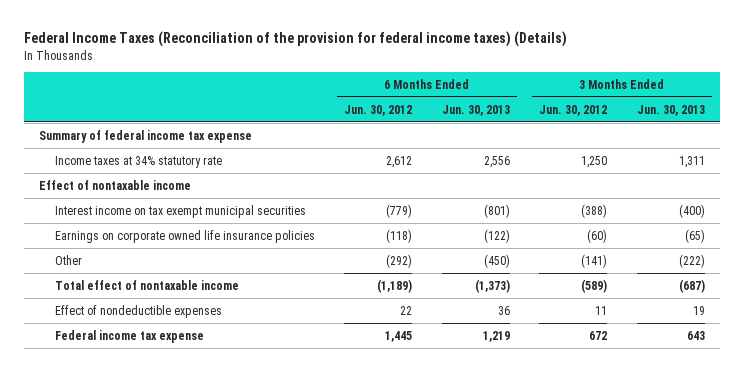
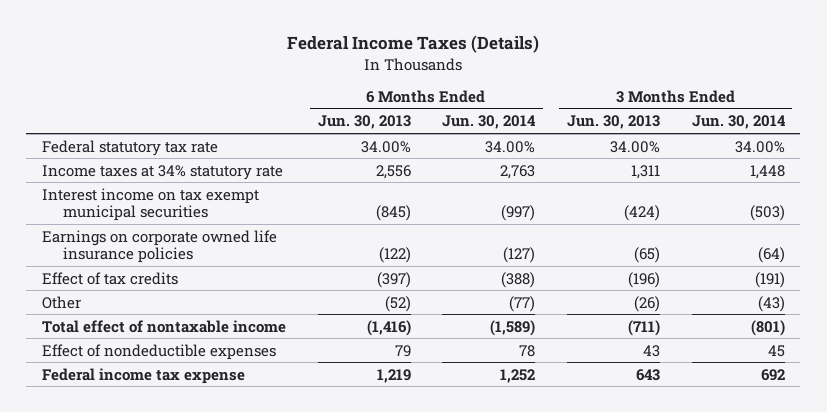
[24,31,568,48] Federal Income Taxes (Reconciliation of the provision for federal income taxes) (Details) -> [287,35,540,54] Federal Income Taxes (Details)
[344,104,413,116] Jun. 30, 2012 -> none
[539,104,608,116] Jun. 30, 2012 -> none
none -> [442,115,537,130] Jun. 30, 2014
none -> [691,115,786,130] Jun. 30, 2014
[39,129,253,143] Summary of federal income tax expense -> none
none -> [42,139,219,156] Federal statutory tax rate
[39,179,192,190] Effect of nontaxable income -> none
[483,203,510,218] (801) -> [375,204,411,221] (845)
[678,203,705,218] (400) -> [623,204,660,221] (424)
none -> [42,271,179,285] Effect of tax credits
[483,253,510,268] (450) -> [384,295,411,312] (52)
[678,253,705,268] (222) -> [633,295,660,312] (26)
[474,278,510,293] (1,373) -> [366,319,411,336] (1,416)
[678,278,705,293] (687) -> [627,319,660,336] (711)
[497,305,510,315] 36 -> [394,344,411,357] 79
[692,305,705,315] 19 -> [642,344,660,357] 43

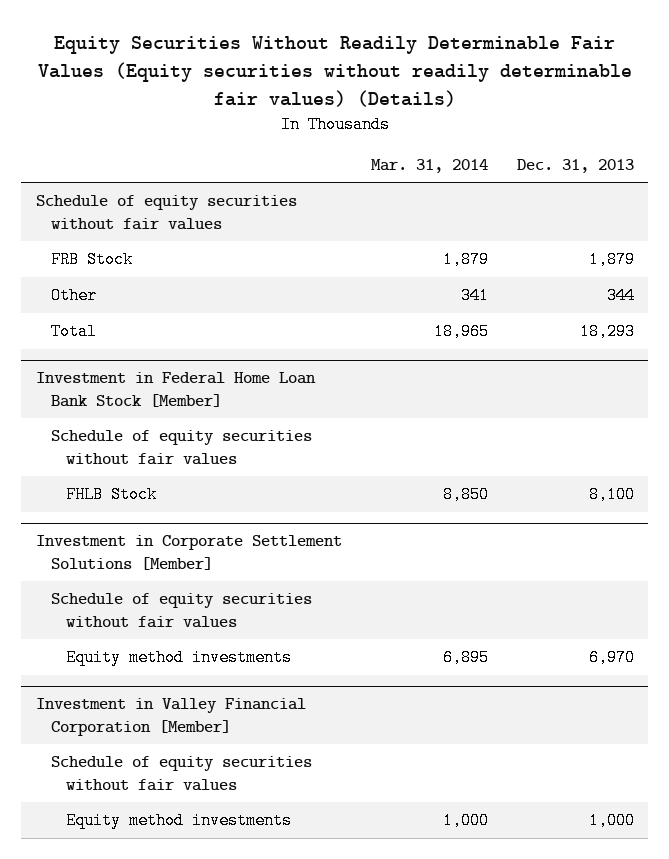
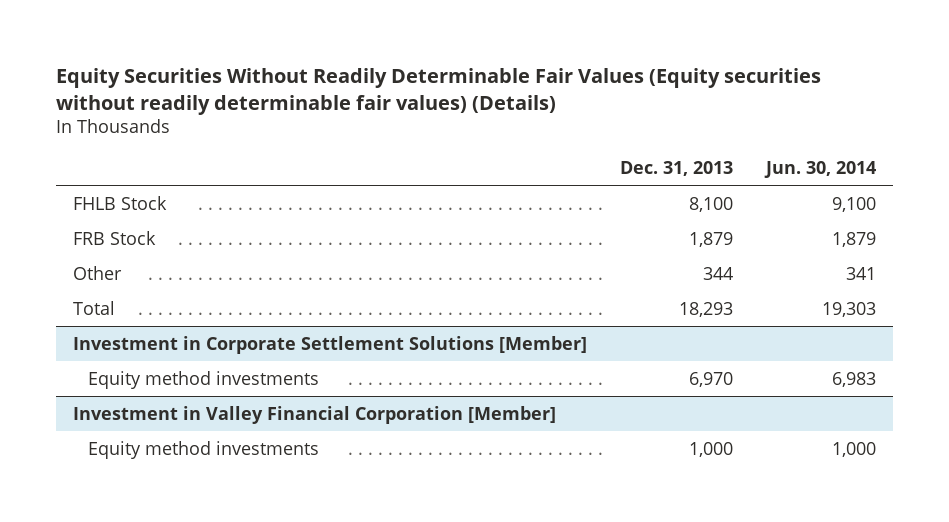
[370,158,488,173] Mar. 31, 2014 -> none
none -> [764,160,877,178] Jun. 30, 2014
[35,195,297,230] Schedule of equity securities without fair values -> none
none -> [72,195,167,210] FHLB Stock
[35,372,316,407] Investment in Federal Home Loan Bank Stock [Member] -> none
[50,430,312,465] Schedule of equity securities without fair values -> none
[66,486,158,504] FHLB Stock -> none
[50,593,312,628] Schedule of equity securities without fair values -> none
[50,756,312,791] Schedule of equity securities without fair values -> none

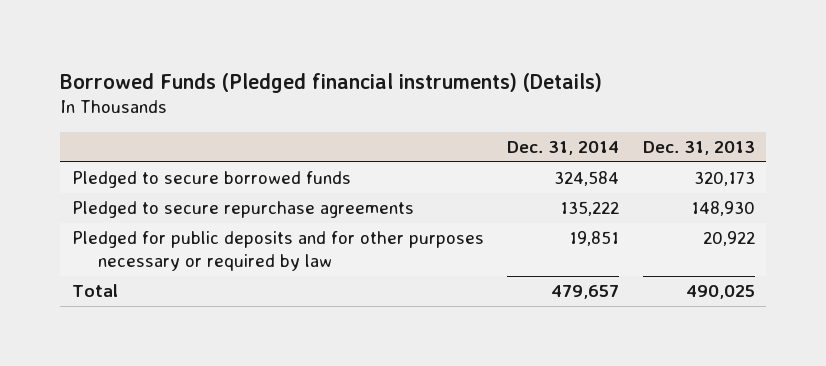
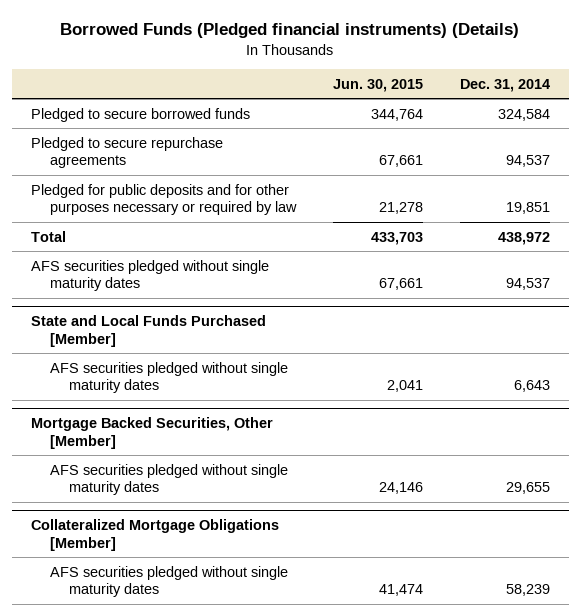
[642,140,755,155] Dec. 31, 2013 -> none
none -> [333,78,424,92] Jun. 30, 2015
[560,201,620,217] 135,222 -> [506,155,551,168] 94,537
[551,285,620,300] 479,657 -> [498,231,551,245] 438,972
none -> [30,259,269,292] AFS securities pledged without single maturity dates
none -> [30,315,266,347] State and Local Funds Purchased [Member]
none -> [50,361,289,394] AFS securities pledged without single maturity dates
none -> [30,417,273,449] Mortgage Backed Securities, Other [Member]
none -> [50,463,289,496] AFS securities pledged without single maturity dates
none -> [30,519,279,551] Collateralized Mortgage Obligations [Member]
none -> [50,565,289,598] AFS securities pledged without single maturity dates

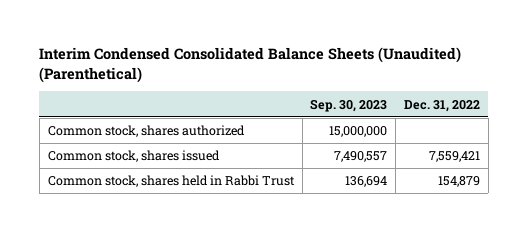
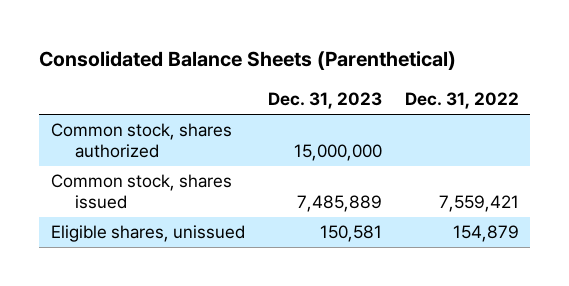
[39,47,462,83] Interim Condensed Consolidated Balance Sheets (Unaudited) (Parenthetical) -> [38,51,456,71] Consolidated Balance Sheets (Parenthetical)
[310,98,388,112] Sep. 30, 2023 -> none
none -> [267,92,382,110] Dec. 31, 2023
[47,175,295,188] Common stock, shares held in Rabbi Trust -> [50,225,245,243] Eligible shares, unissued

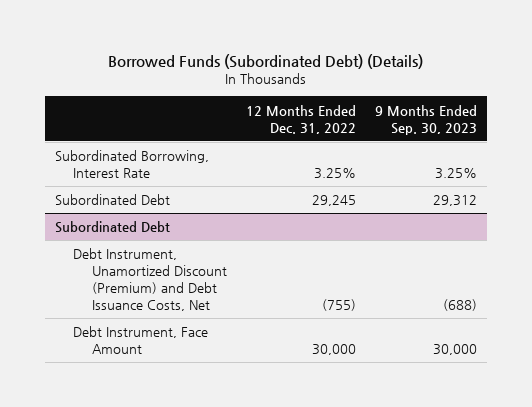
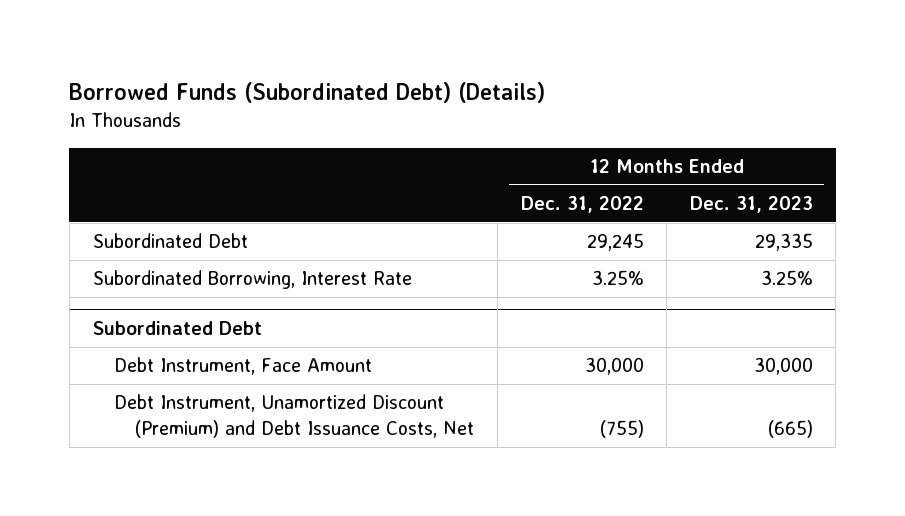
[375,104,478,135] 9 Months Ended Sep. 30, 2023 -> none
none -> [689,195,813,213] Dec. 31, 2023
[54,150,209,179] Subordinated Borrowing, Interest Rate -> [92,270,412,290] Subordinated Borrowing, Interest Rate
[73,248,228,311] Debt Instrument, Unamortized Discount (Premium) and Debt Issuance Costs, Net -> [114,394,475,439] Debt Instrument, Unamortized Discount (Premium) and Debt Issuance Costs, Net

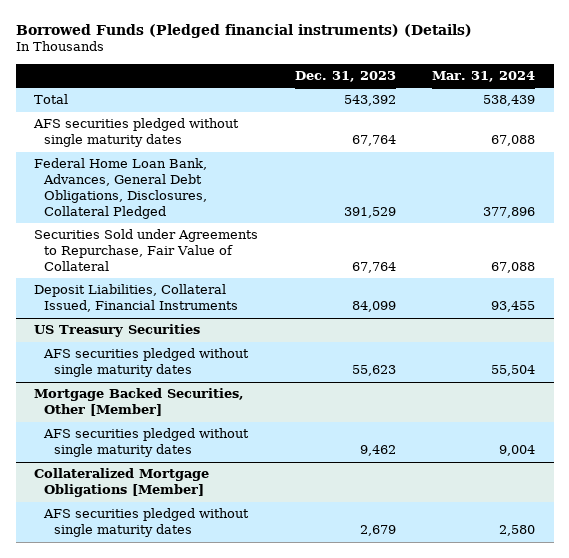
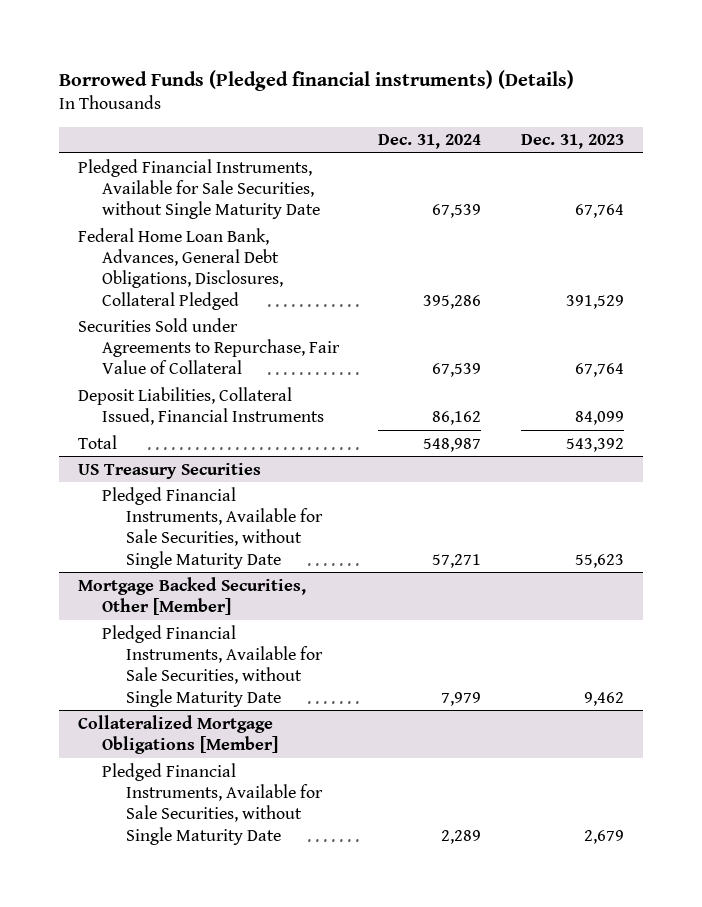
[432,71,536,83] Mar. 31, 2024 -> none
none -> [378,134,482,150] Dec. 31, 2024
[33,118,240,148] AFS securities pledged without single maturity dates -> [78,158,321,220] Pledged Financial Instruments, Available for Sale Securities, without Single Maturity Date
[34,94,69,105] Total -> [78,434,118,449] Total
[43,348,250,378] AFS securities pledged without single maturity dates -> [102,486,323,569] Pledged Financial Instruments, Available for Sale Securities, without Single Maturity Date
[43,428,250,458] AFS securities pledged without single maturity dates -> [102,624,323,707] Pledged Financial Instruments, Available for Sale Securities, without Single Maturity Date
[43,508,250,538] AFS securities pledged without single maturity dates -> [102,762,323,845] Pledged Financial Instruments, Available for Sale Securities, without Single Maturity Date

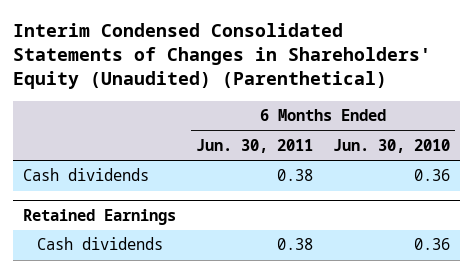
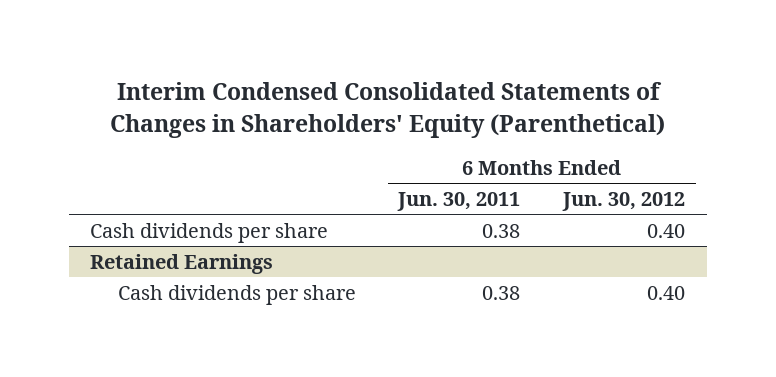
[12,23,431,90] Interim Condensed Consolidated Statements of Changes in Shareholders' Equity (Unaudited) (Parenthetical) -> [109,82,665,138] Interim Condensed Consolidated Statements of Changes in Shareholders' Equity (Parenthetical)
[333,139,451,154] Jun. 30, 2010 -> none
none -> [562,191,686,211] Jun. 30, 2012
[22,168,149,182] Cash dividends -> [90,222,329,243] Cash dividends per share
[36,237,163,251] Cash dividends -> [117,284,356,305] Cash dividends per share

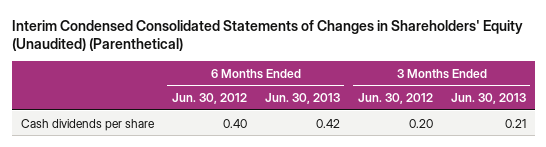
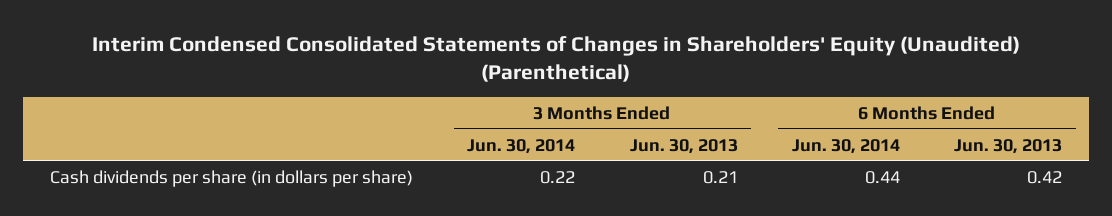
[171,92,247,104] Jun. 30, 2012 -> none
[357,92,433,104] Jun. 30, 2012 -> none
none -> [467,138,576,154] Jun. 30, 2014
none -> [791,138,900,154] Jun. 30, 2014
[20,118,155,131] Cash dividends per share -> [49,169,413,187] Cash dividends per share (in dollars per share)

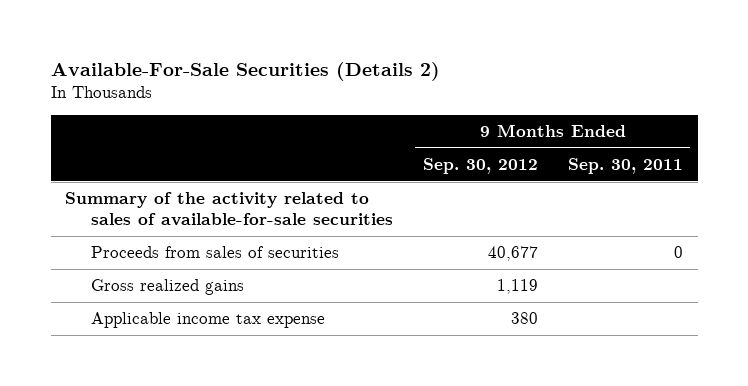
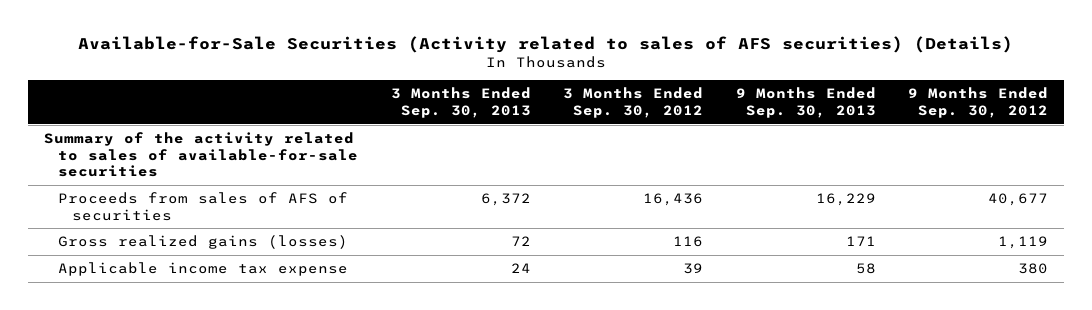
[50,62,440,82] Available-For-Sale Securities (Details 2) -> [78,35,1014,53] Available-for-Sale Securities (Activity related to sales of AFS securities) (Details)
[567,157,683,174] Sep. 30, 2011 -> none
none -> [390,87,531,118] 3 Months Ended Sep. 30, 2013
none -> [563,87,704,118] 3 Months Ended Sep. 30, 2012
none -> [735,87,876,118] 9 Months Ended Sep. 30, 2013
[91,246,340,259] Proceeds from sales of securities -> [58,192,349,221] Proceeds from sales of AFS of securities
[91,279,245,296] Gross realized gains -> [58,235,349,250] Gross realized gains (losses)

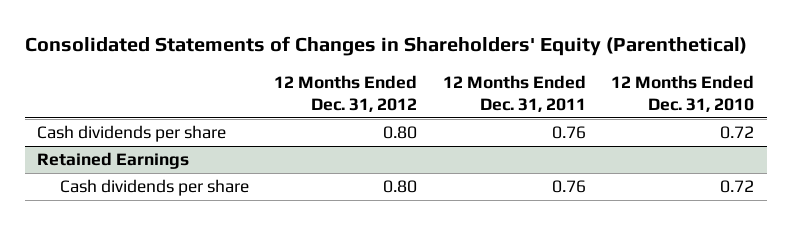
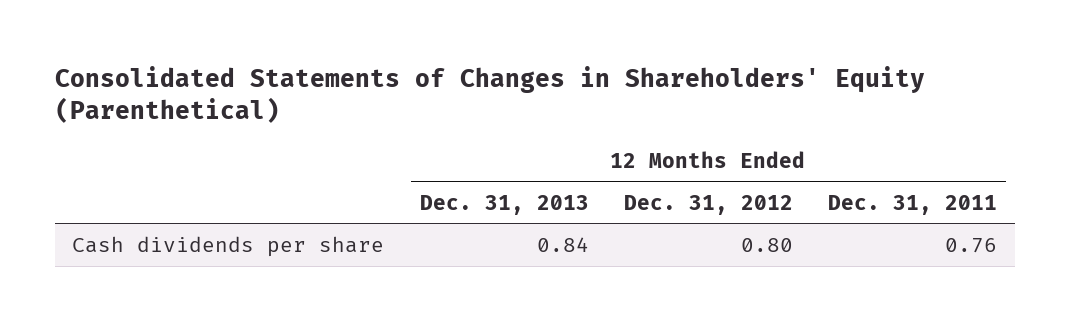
[611,74,755,112] 12 Months Ended Dec. 31, 2010 -> none
none -> [419,194,589,215] Dec. 31, 2013
[37,152,190,170] Retained Earnings -> none
[59,179,249,197] Cash dividends per share -> none

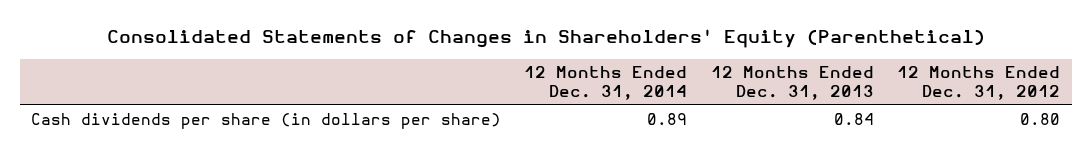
[828,194,998,215] Dec. 31, 2011 -> none
none -> [524,65,688,101] 12 Months Ended Dec. 31, 2014
[72,236,385,258] Cash dividends per share -> [31,113,502,130] Cash dividends per share (in dollars per share)

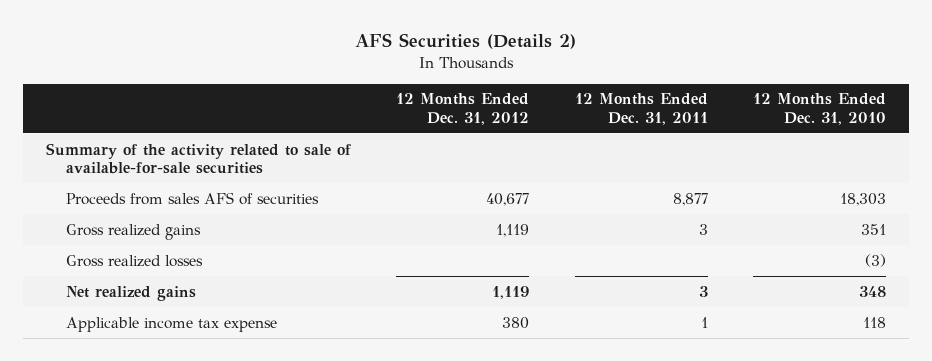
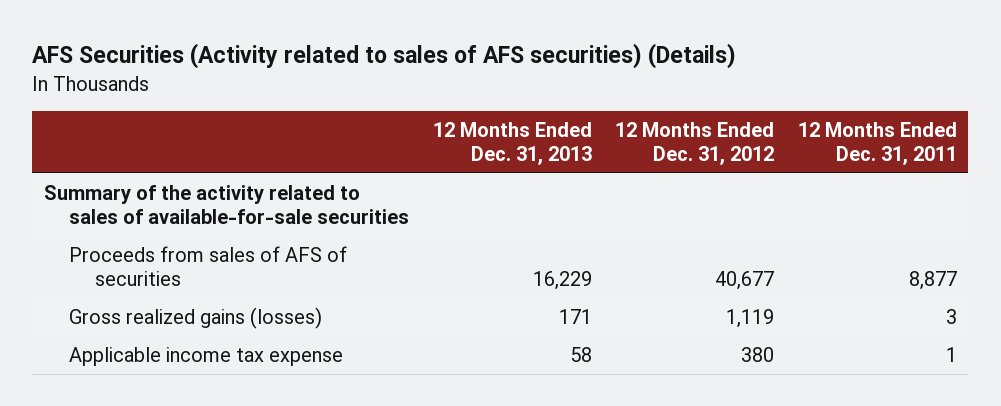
[354,33,576,50] AFS Securities (Details 2) -> [32,43,737,70] AFS Securities (Activity related to sales of AFS securities) (Details)
[753,93,887,125] 12 Months Ended Dec. 31, 2010 -> none
none -> [432,121,592,165] 12 Months Ended Dec. 31, 2013
[65,254,203,267] Gross realized losses -> none
[65,285,196,301] Net realized gains -> none
[45,142,352,175] Summary of the activity related to sale of available-for-sale securities -> [43,185,410,225] Summary of the activity related to sales of available-for-sale securities
[65,191,319,205] Proceeds from sales AFS of securities -> [69,246,348,287] Proceeds from sales of AFS of securities
[65,223,201,240] Gross realized gains -> [69,307,323,330] Gross realized gains (losses)

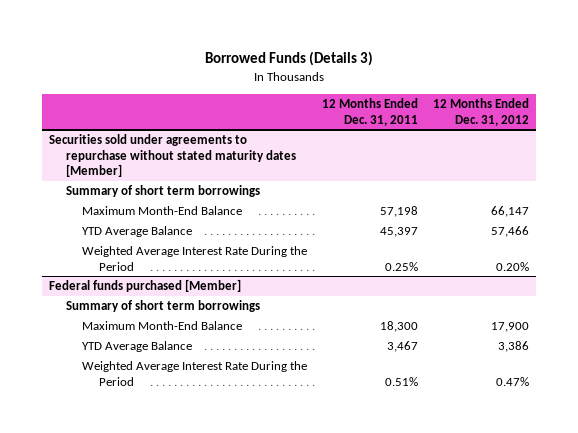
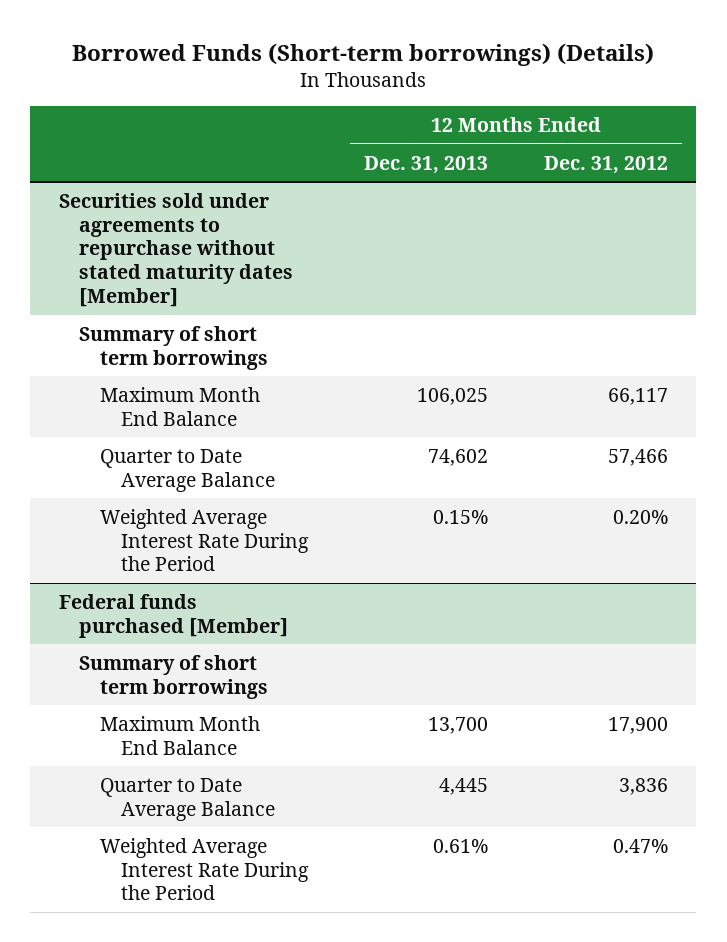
[205,50,374,66] Borrowed Funds (Details 3) -> [72,42,655,66] Borrowed Funds (Short-term borrowings) (Details)
[322,97,419,126] 12 Months Ended Dec. 31, 2011 -> none
none -> [364,155,489,174] Dec. 31, 2013
[82,206,243,216] Maximum Month-End Balance -> [100,386,261,426] Maximum Month End Balance
[490,206,529,218] 66,147 -> [608,387,669,405] 66,117
[82,226,193,238] YTD Average Balance -> [100,448,275,492] Quarter to Date Average Balance
[82,321,243,331] Maximum Month-End Balance -> [100,715,261,755] Maximum Month End Balance
[82,341,193,353] YTD Average Balance -> [100,777,275,821] Quarter to Date Average Balance
[497,341,529,353] 3,386 -> [619,777,669,795] 3,836

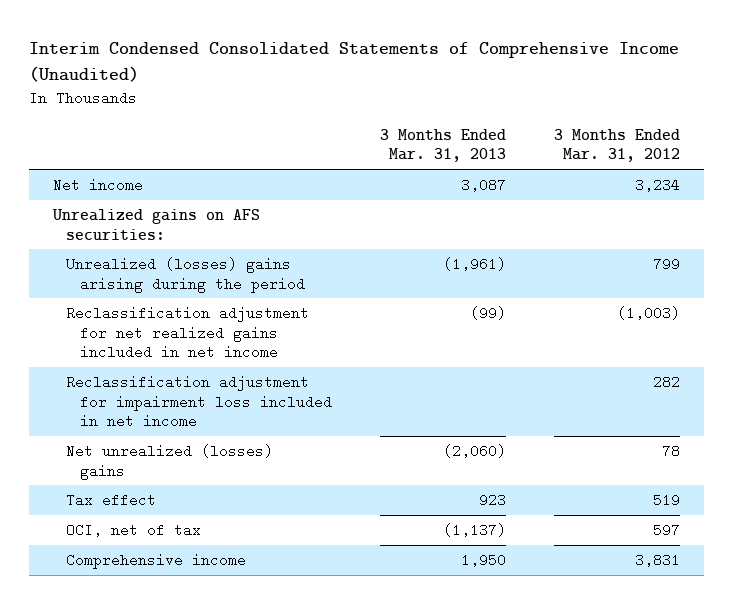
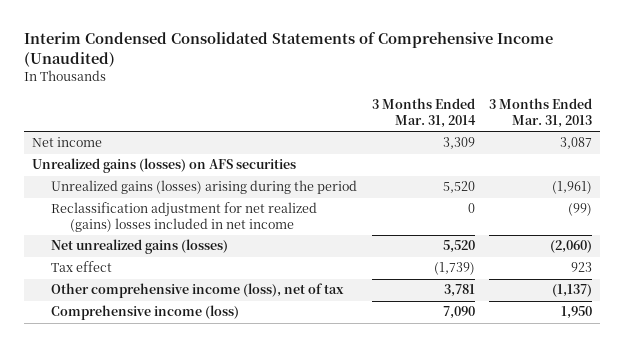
[554,128,681,163] 3 Months Ended Mar. 31, 2012 -> none
none -> [371,98,476,129] 3 Months Ended Mar. 31, 2014
[66,375,333,428] Reclassification adjustment for impairment loss included in net income -> none
[51,209,260,240] Unrealized gains on AFS securities: -> [31,158,296,174] Unrealized gains (losses) on AFS securities
[66,257,306,293] Unrealized (losses) gains arising during the period -> [50,180,357,195] Unrealized gains (losses) arising during the period
[66,306,310,359] Reclassification adjustment for net realized gains included in net income -> [50,202,317,233] Reclassification adjustment for net realized (gains) losses included in net income
[66,444,274,480] Net unrealized (losses) gains -> [50,239,228,255] Net unrealized gains (losses)
[66,523,202,538] OCI, net of tax -> [50,283,344,299] Other comprehensive income (loss), net of tax
[66,553,247,570] Comprehensive income -> [50,305,239,321] Comprehensive income (loss)

